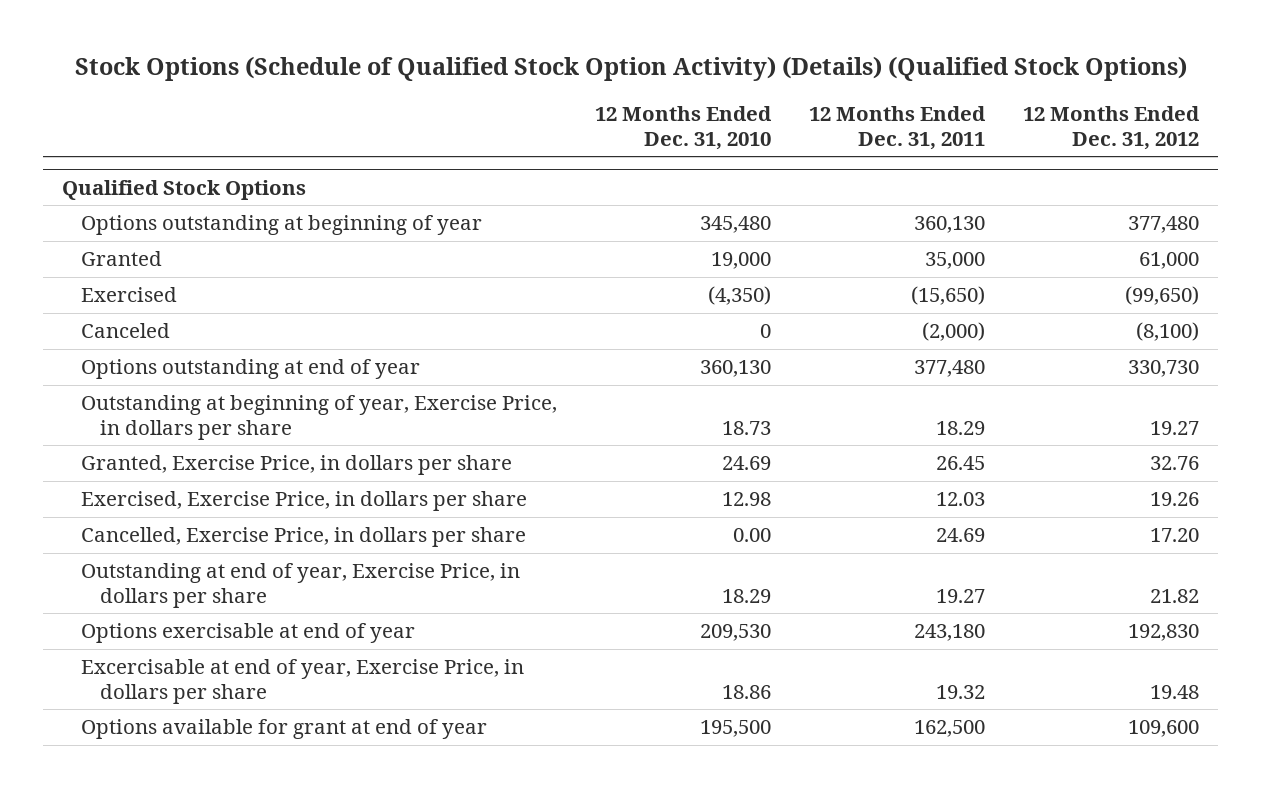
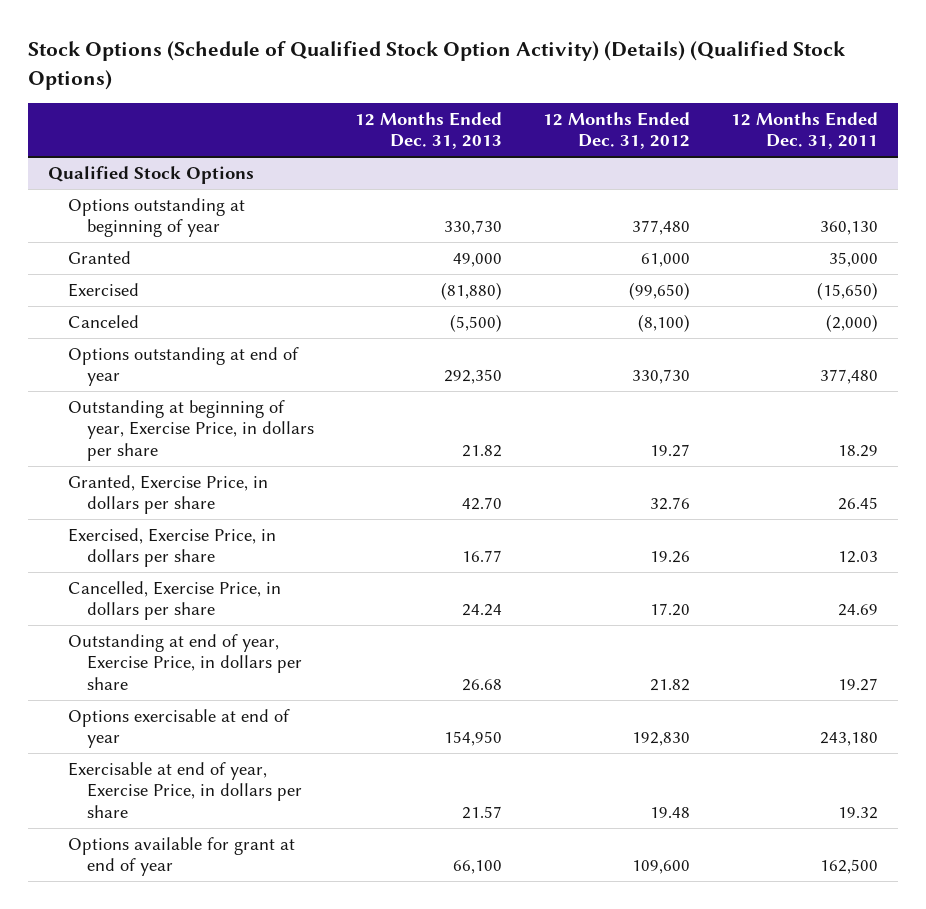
[595,106,773,150] 12 Months Ended Dec. 31, 2010 -> none
none -> [354,111,502,150] 12 Months Ended Dec. 31, 2013
[81,659,525,704] Excercisable at end of year, Exercise Price, in dollars per share -> [67,761,303,818] Exercisable at end of year, Exercise Price, in dollars per share

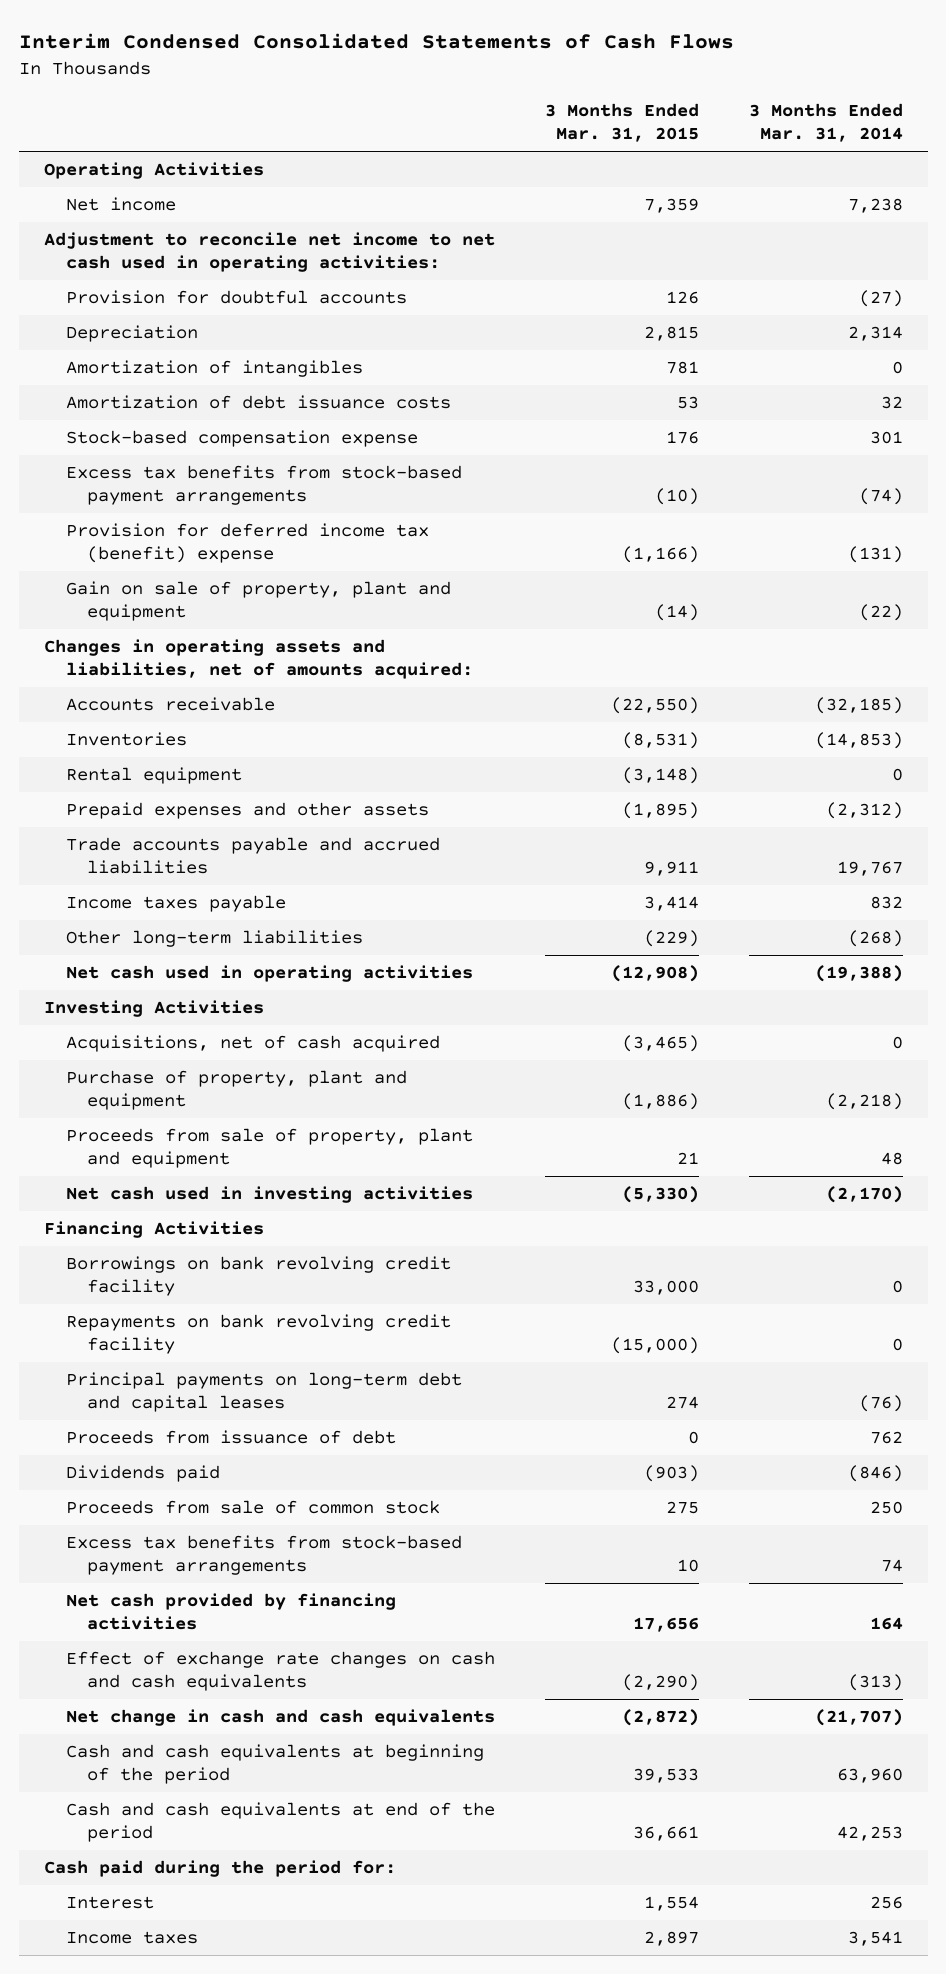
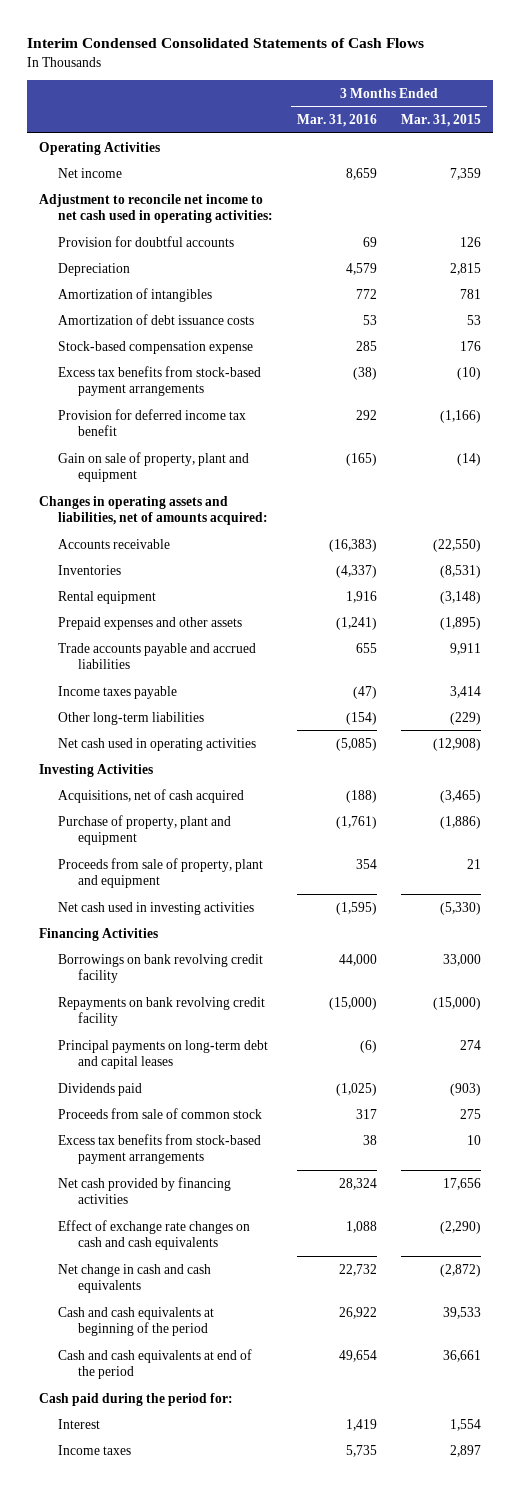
[748,102,903,142] 3 Months Ended Mar. 31, 2014 -> none
none -> [297,113,378,127] Mar. 31, 2016
[65,523,429,564] Provision for deferred income tax (benefit) expense -> [58,408,247,437] Provision for deferred income tax benefit
[65,1430,396,1445] Proceeds from issuance of debt -> none

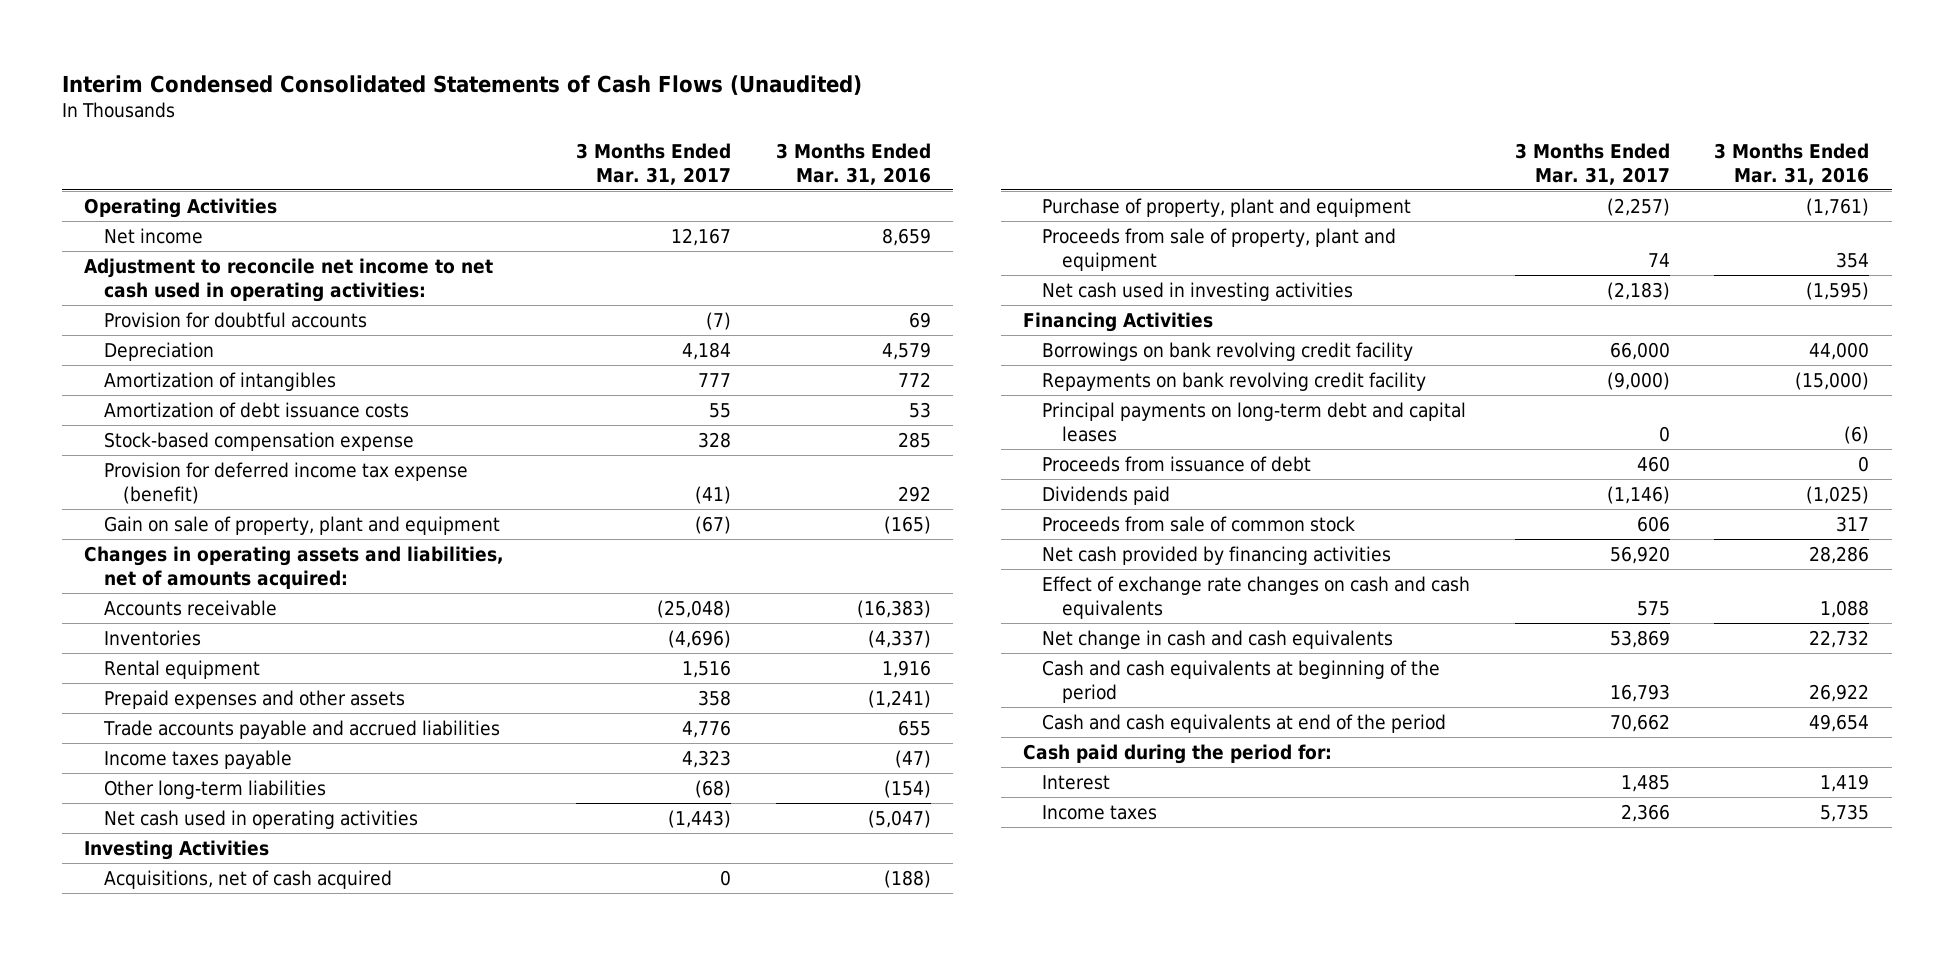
[27,38,425,49] Interim Condensed Consolidated Statements of Cash Flows -> [62,74,863,95] Interim Condensed Consolidated Statements of Cash Flows (Unaudited)
[401,113,482,127] Mar. 31, 2015 -> none
none -> [576,143,732,185] 3 Months Ended Mar. 31, 2017
[58,365,262,397] Excess tax benefits from stock-based payment arrangements -> none
[58,408,247,437] Provision for deferred income tax benefit -> [103,461,468,504] Provision for deferred income tax expense (benefit)
[336,737,378,751] (5,085) -> [867,809,931,828] (5,047)
none -> [1042,455,1312,472] Proceeds from issuance of debt
[58,1133,262,1165] Excess tax benefits from stock-based payment arrangements -> none
[339,1177,378,1190] 28,324 -> [1809,545,1870,564] 28,286

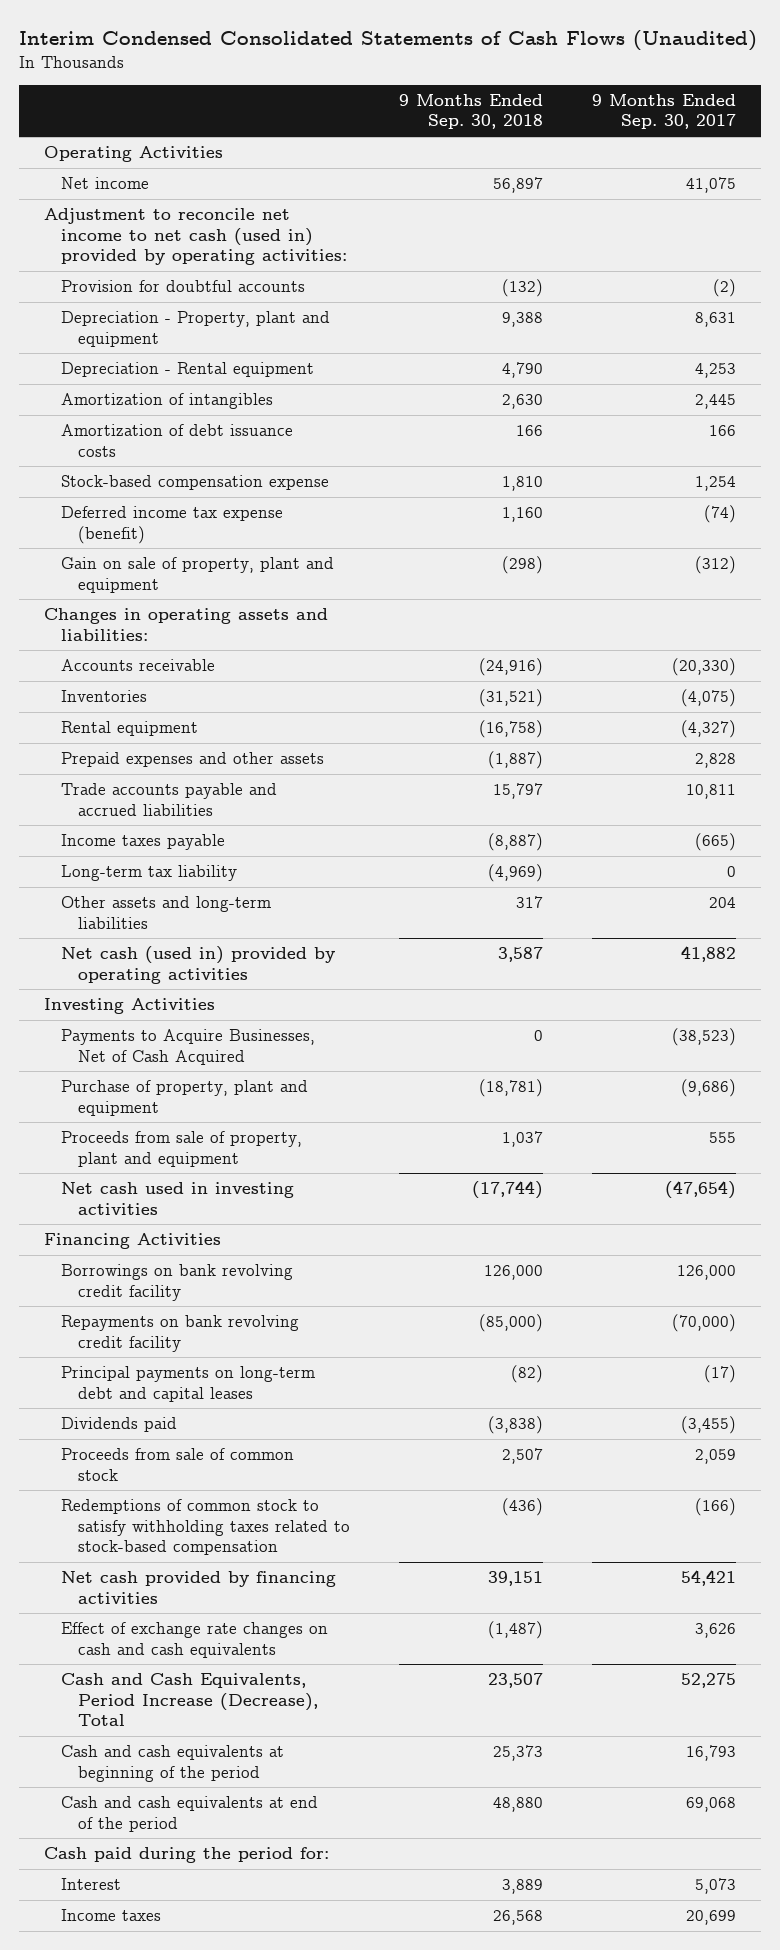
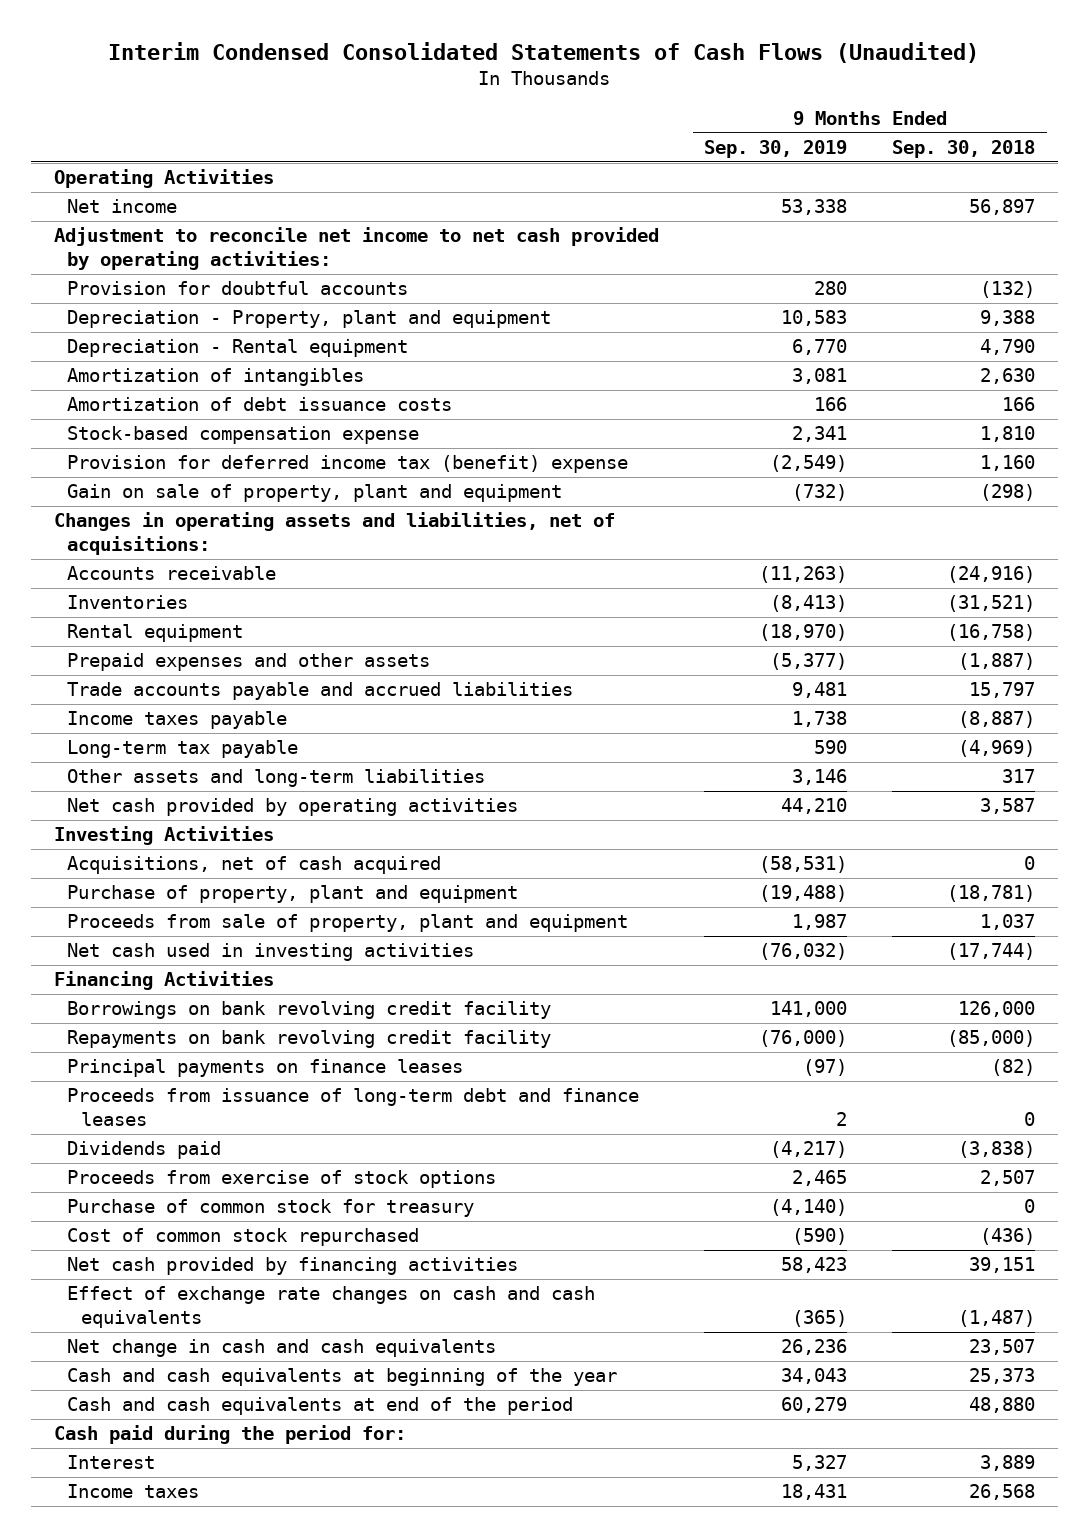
[592,94,737,130] 9 Months Ended Sep. 30, 2017 -> none
none -> [703,140,847,159] Sep. 30, 2019
[43,208,347,265] Adjustment to reconcile net income to net cash (used in) provided by operating activities: -> [53,227,659,271] Adjustment to reconcile net income to net cash provided by operating activities:
[60,506,283,544] Deferred income tax expense (benefit) -> [67,455,629,474] Provision for deferred income tax (benefit) expense
[43,608,328,641] Changes in operating assets and liabilities: -> [53,512,615,556] Changes in operating assets and liabilities, net of acquisitions:
[60,865,237,882] Long-term tax liability -> [67,740,299,759] Long-term tax payable
[60,946,335,984] Net cash (used in) provided by operating activities -> [67,798,519,817] Net cash provided by operating activities
[60,1029,315,1065] Payments to Acquire Businesses, Net of Cash Acquired -> [67,856,442,875] Acquisitions, net of cash acquired
[60,1366,315,1402] Principal payments on long-term debt and capital leases -> none
none -> [67,1059,464,1078] Principal payments on finance leases
none -> [67,1088,640,1127] Proceeds from issuance of long-term debt and finance leases
[60,1448,294,1481] Proceeds from sale of common stock -> [67,1170,497,1189] Proceeds from exercise of stock options
none -> [67,1199,475,1218] Purchase of common stock for treasury
[60,1499,350,1555] Redemptions of common stock to satisfy withholding taxes related to stock-based compensation -> [67,1228,420,1247] Cost of common stock repurchased
[60,1673,318,1726] Cash and Cash Equivalents, Period Increase (Decrease), Total -> [67,1339,497,1358] Net change in cash and cash equivalents
[60,1745,284,1782] Cash and cash equivalents at beginning of the period -> [67,1368,618,1387] Cash and cash equivalents at beginning of the year

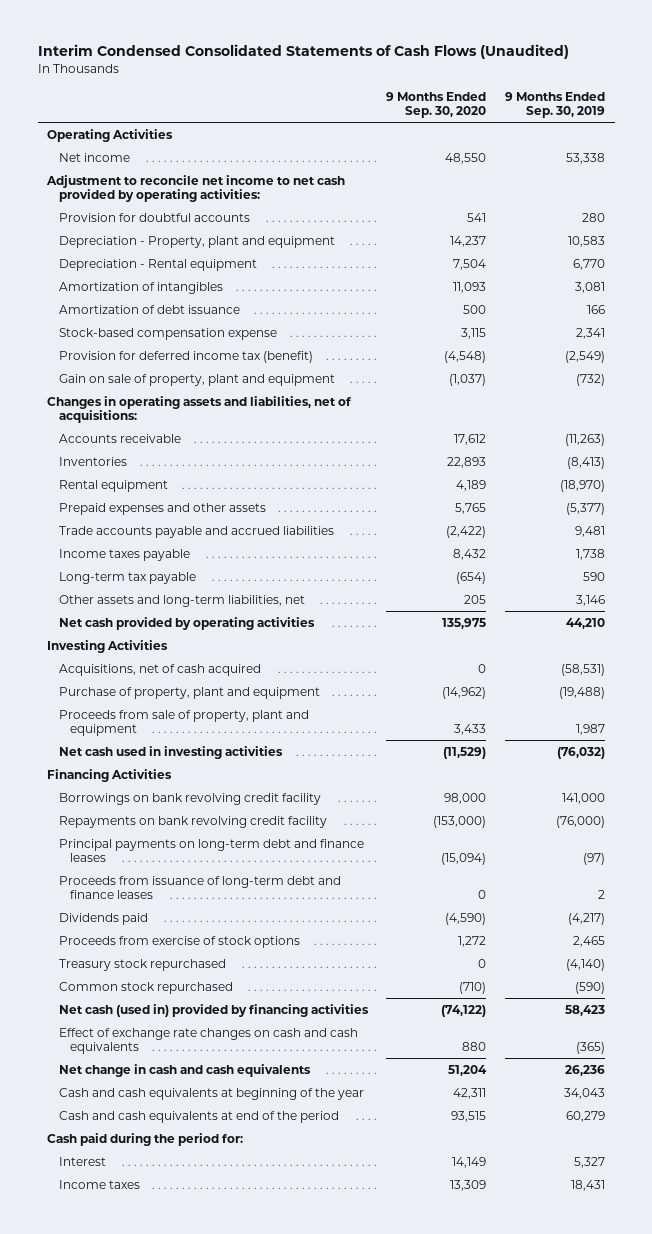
[892,140,1036,159] Sep. 30, 2018 -> none
none -> [386,91,487,118] 9 Months Ended Sep. 30, 2020
[67,397,453,412] Amortization of debt issuance costs -> [58,304,240,314] Amortization of debt issuance
[67,455,629,474] Provision for deferred income tax (benefit) expense -> [58,350,313,363] Provision for deferred income tax (benefit)
[67,769,486,788] Other assets and long-term liabilities -> [58,594,305,607] Other assets and long-term liabilities, net
[67,1059,464,1078] Principal payments on finance leases -> [58,838,364,863] Principal payments on long-term debt and finance leases
[67,1199,475,1218] Purchase of common stock for treasury -> [58,958,226,971] Treasury stock repurchased
[67,1228,420,1247] Cost of common stock repurchased -> [58,981,233,994] Common stock repurchased
[67,1257,519,1276] Net cash provided by financing activities -> [58,1003,369,1017] Net cash (used in) provided by financing activities

